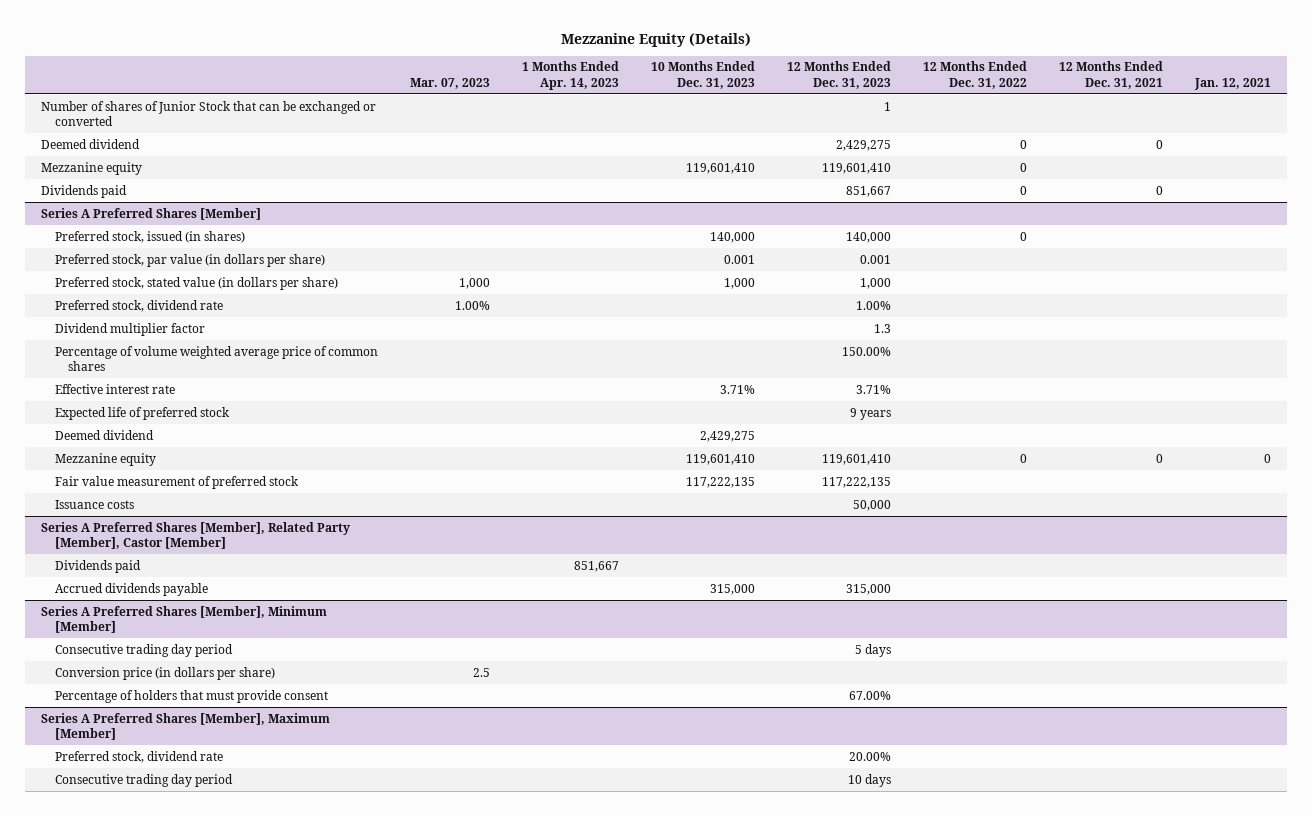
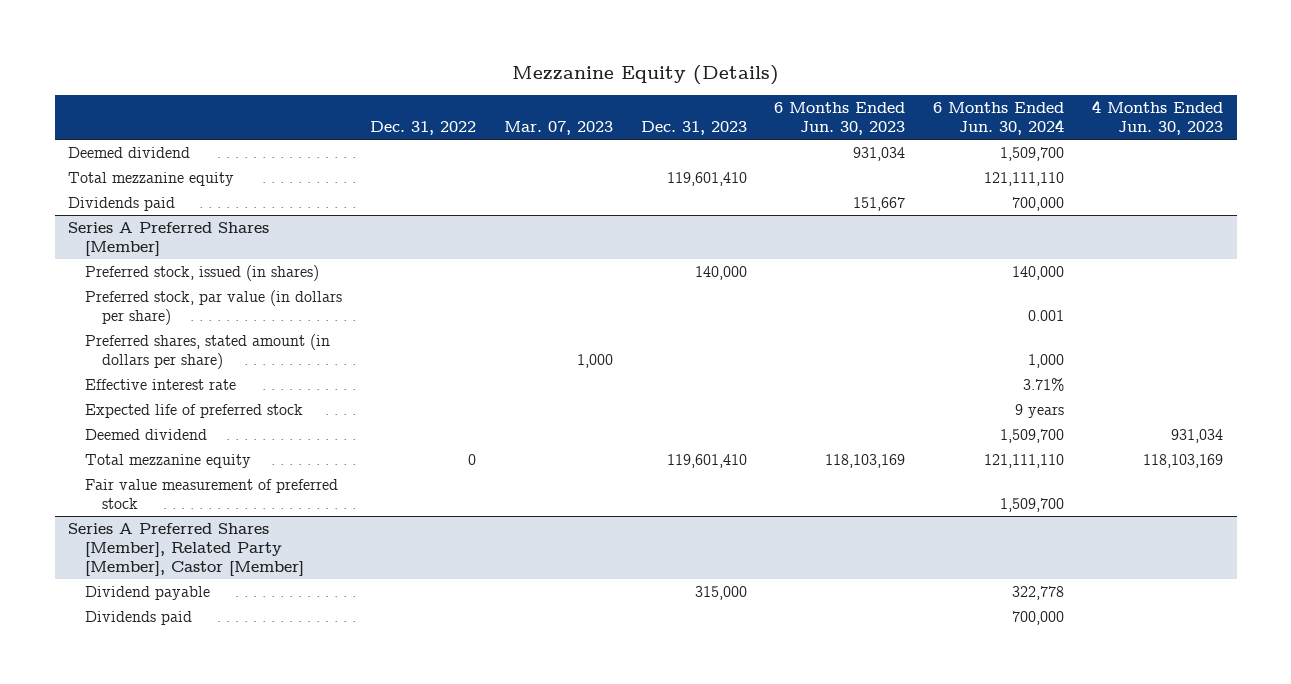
[521,61,619,90] 1 Months Ended Apr. 14, 2023 -> none
[650,61,755,89] 10 Months Ended Dec. 31, 2023 -> none
[786,61,891,89] 12 Months Ended Dec. 31, 2023 -> none
[922,61,1027,89] 12 Months Ended Dec. 31, 2022 -> none
[1058,61,1163,89] 12 Months Ended Dec. 31, 2021 -> none
[1193,77,1271,90] Jan. 12, 2021 -> none
none -> [370,121,477,136] Dec. 31, 2022
none -> [640,121,747,136] Dec. 31, 2023
none -> [774,102,906,136] 6 Months Ended Jun. 30, 2023
none -> [933,102,1065,136] 6 Months Ended Jun. 30, 2024
none -> [1091,100,1223,136] 4 Months Ended Jun. 30, 2023
[41,100,377,126] Number of shares of Junior Stock that can be exchanged or converted -> none
[41,161,143,175] Mezzanine equity -> [68,172,235,187] Total mezzanine equity
[54,299,223,312] Preferred stock, dividend rate -> none
[54,322,205,336] Dividend multiplier factor -> none
[54,345,378,371] Percentage of volume weighted average price of common shares -> none
[54,276,338,290] Preferred stock, stated value (in dollars per share) -> [85,334,331,369] Preferred shares, stated amount (in dollars per share)
[54,452,156,466] Mezzanine equity -> [85,454,252,469] Total mezzanine equity
[54,499,134,509] Issuance costs -> none
none -> [85,586,211,601] Dividend payable
[54,582,208,596] Accrued dividends payable -> none
[41,605,328,633] Series A Preferred Shares [Member], Minimum [Member] -> none
[54,643,233,657] Consecutive trading day period -> none
[54,666,275,680] Conversion price (in dollars per share) -> none
[54,689,328,703] Percentage of holders that must provide consent -> none
[41,712,331,740] Series A Preferred Shares [Member], Maximum [Member] -> none
[54,750,223,763] Preferred stock, dividend rate -> none
[54,773,233,787] Consecutive trading day period -> none

